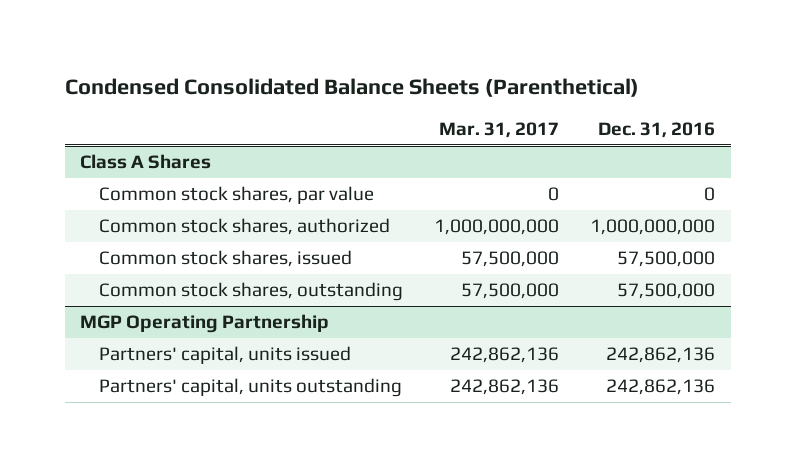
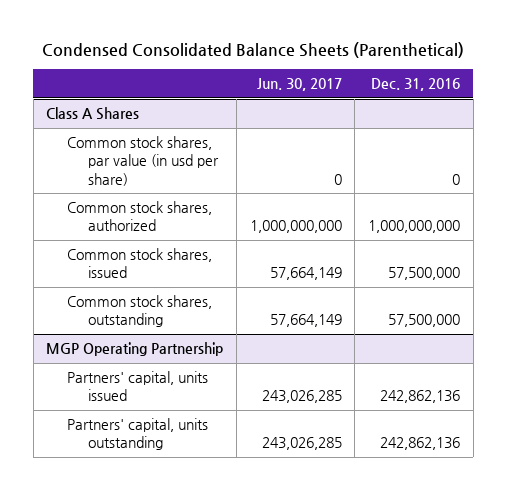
[438,121,559,138] Mar. 31, 2017 -> none
none -> [256,78,342,92] Jun. 30, 2017
[98,186,374,205] Common stock shares, par value -> [67,136,220,186] Common stock shares, par value (in usd per share)

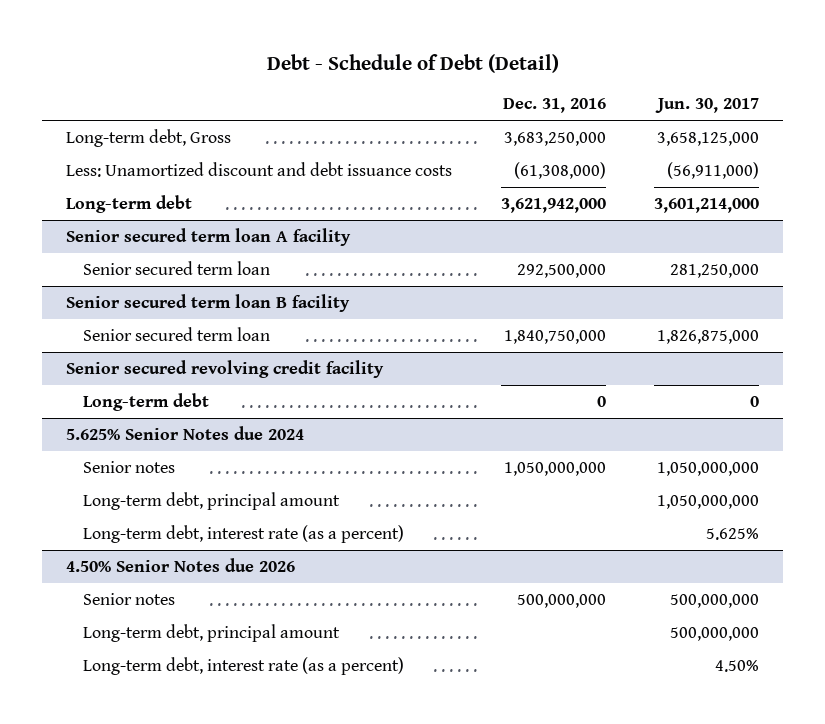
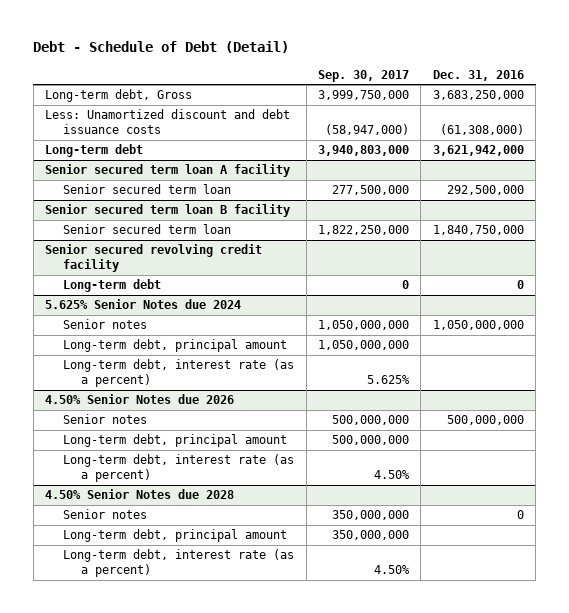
[654,98,759,114] Jun. 30, 2017 -> none
none -> [317,69,409,82] Sep. 30, 2017
none -> [45,489,235,500] 4.50% Senior Notes due 2028
none -> [63,509,148,520] Senior notes
none -> [63,529,288,543] Long-term debt, principal amount
none -> [63,549,295,578] Long-term debt, interest rate (as a percent)

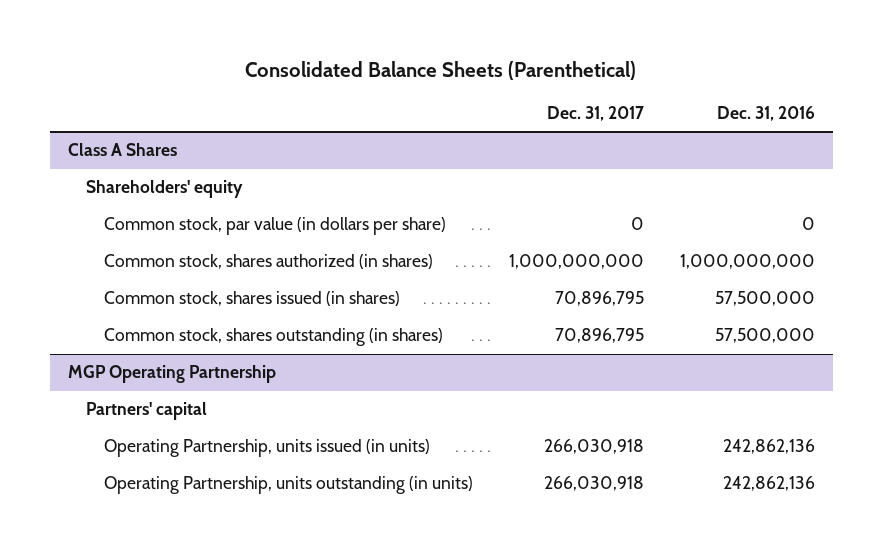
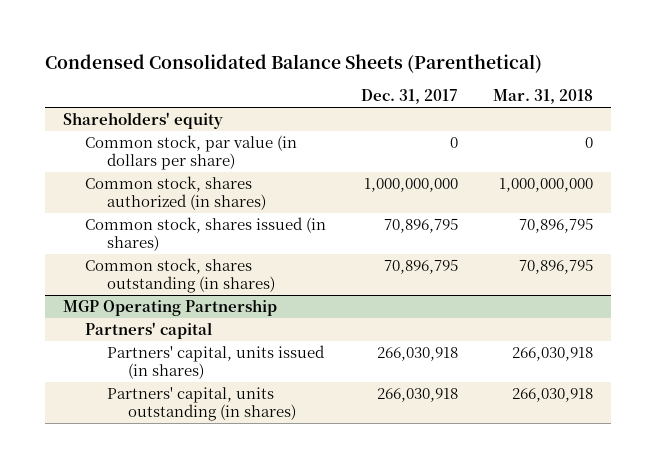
[245,61,637,81] Consolidated Balance Sheets (Parenthetical) -> [45,54,543,74] Condensed Consolidated Balance Sheets (Parenthetical)
[716,106,815,122] Dec. 31, 2016 -> none
none -> [493,89,594,105] Mar. 31, 2018
[67,143,177,157] Class A Shares -> none
[104,439,431,458] Operating Partnership, units issued (in units) -> [106,344,325,380] Partners' capital, units issued (in shares)
[104,476,474,495] Operating Partnership, units outstanding (in units) -> [106,386,297,422] Partners' capital, units outstanding (in shares)

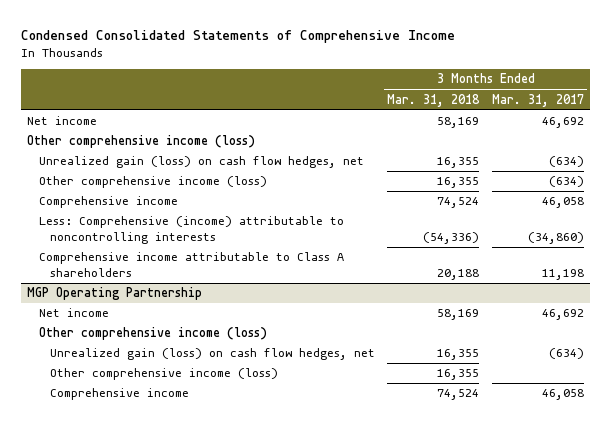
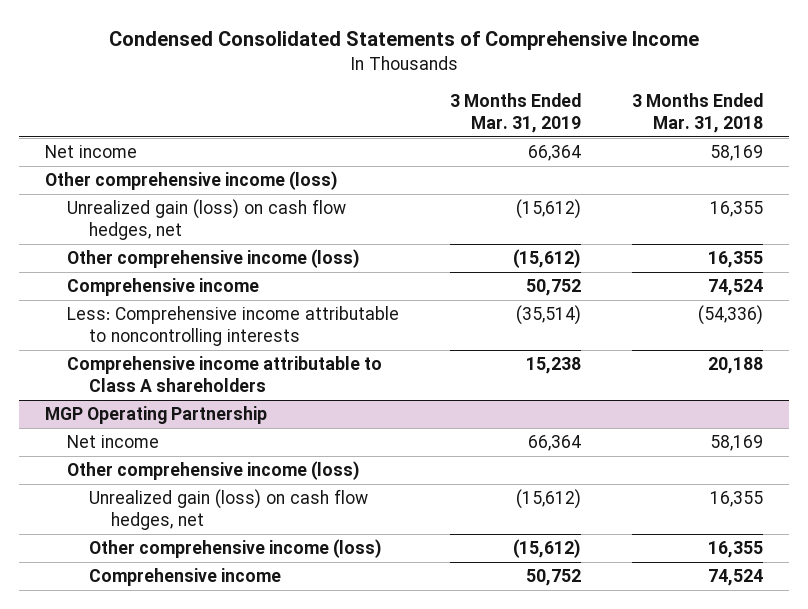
[491,93,584,107] Mar. 31, 2017 -> none
none -> [450,93,582,134] 3 Months Ended Mar. 31, 2019
[38,216,344,245] Less: Comprehensive (income) attributable to noncontrolling interests -> [66,306,399,347] Less: Comprehensive income attributable to noncontrolling interests

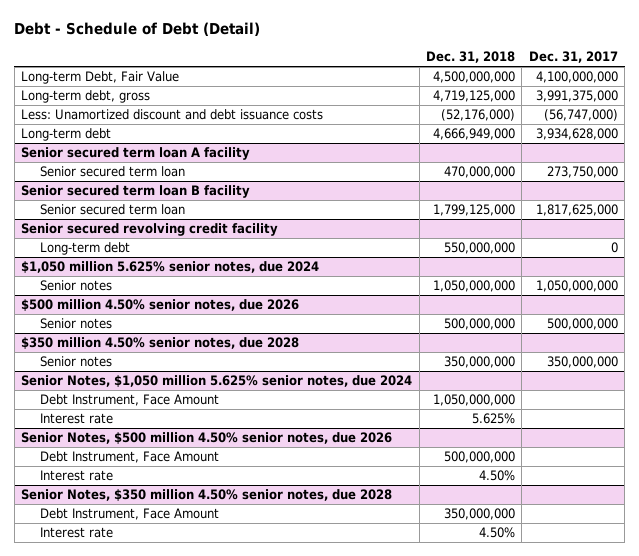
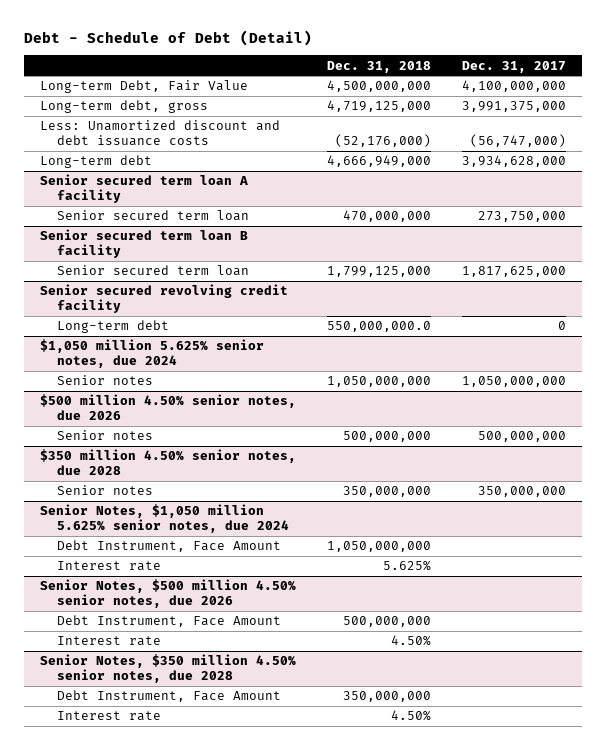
[444,242,516,255] 550,000,000 -> [327,321,432,333] 550,000,000.0

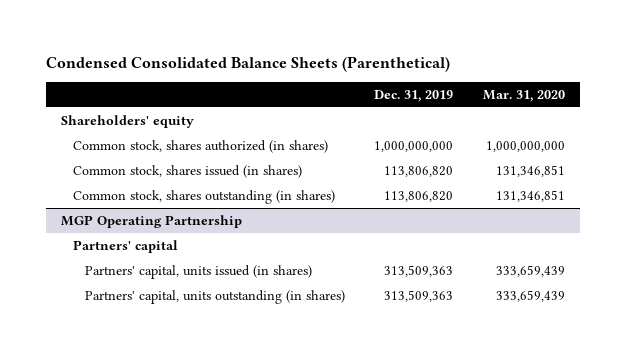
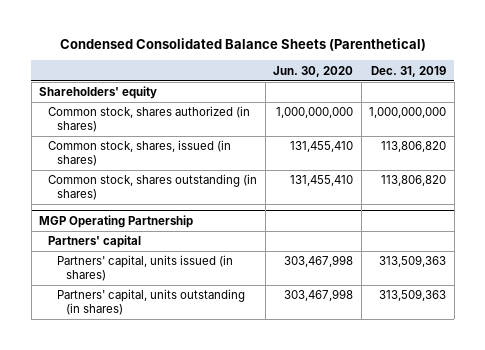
[483,89,566,102] Mar. 31, 2020 -> none
none -> [273,65,354,77] Jun. 30, 2020
[72,164,302,178] Common stock, shares issued (in shares) -> [48,140,232,166] Common stock, shares, issued (in shares)

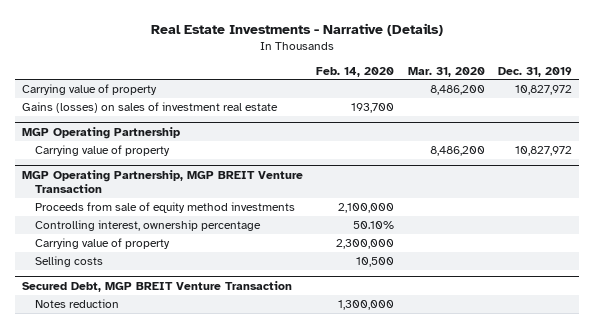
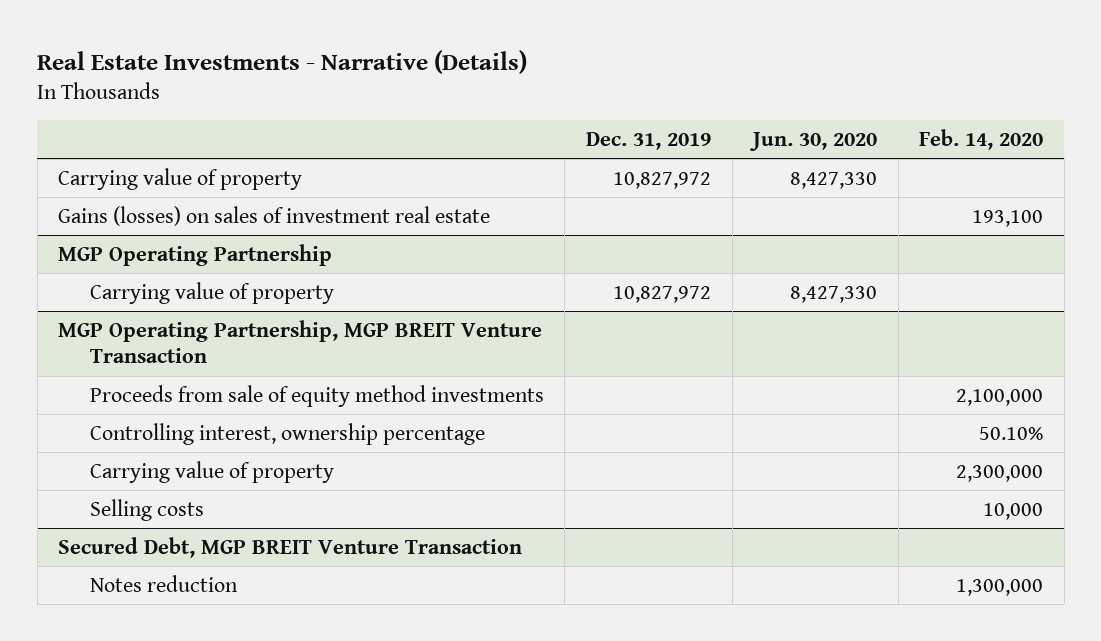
[407,66,485,77] Mar. 31, 2020 -> none
none -> [749,131,878,151] Jun. 30, 2020
[351,102,395,113] 193,700 -> [972,209,1044,227] 193,100
[356,256,395,267] 10,500 -> [983,502,1044,520] 10,000

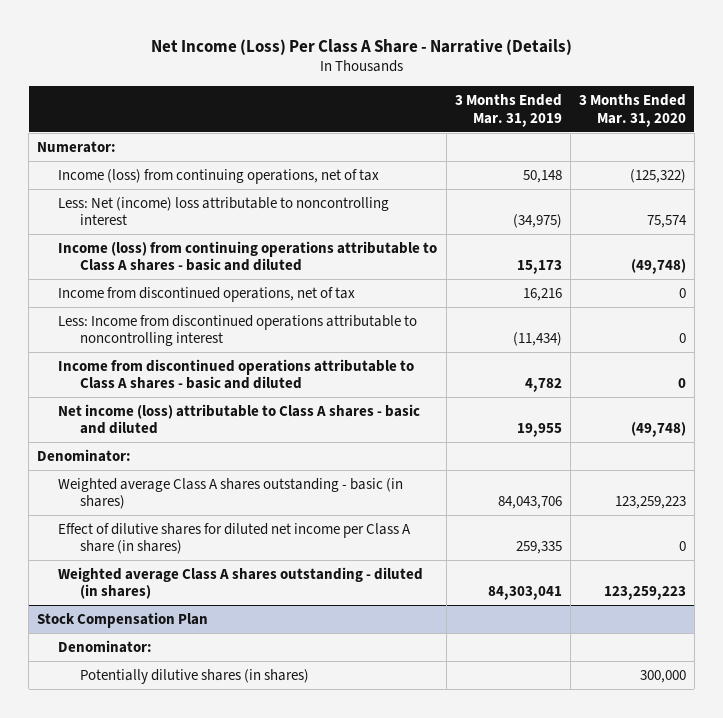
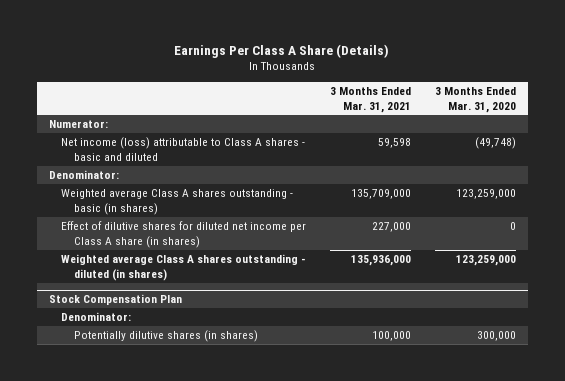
[150,38,572,55] Net Income (Loss) Per Class A Share - Narrative (Details) -> [174,43,390,58] Earnings Per Class A Share (Details)
[454,94,562,127] 3 Months Ended Mar. 31, 2019 -> none
none -> [330,87,412,113] 3 Months Ended Mar. 31, 2021
[58,168,380,184] Income (loss) from continuing operations, net of tax -> none
[58,196,390,226] Less: Net (income) loss attributable to noncontrolling interest -> none
[58,240,438,272] Income (loss) from continuing operations attributable to Class A shares - basic and diluted -> none
[58,286,356,302] Income from discontinued operations, net of tax -> none
[58,314,418,347] Less: Income from discontinued operations attributable to noncontrolling interest -> none
[58,358,415,390] Income from discontinued operations attributable to Class A shares - basic and diluted -> none
[614,496,686,510] 123,259,223 -> [456,189,517,200] 123,259,000
[603,586,686,601] 123,259,223 -> [456,255,517,267] 123,259,000

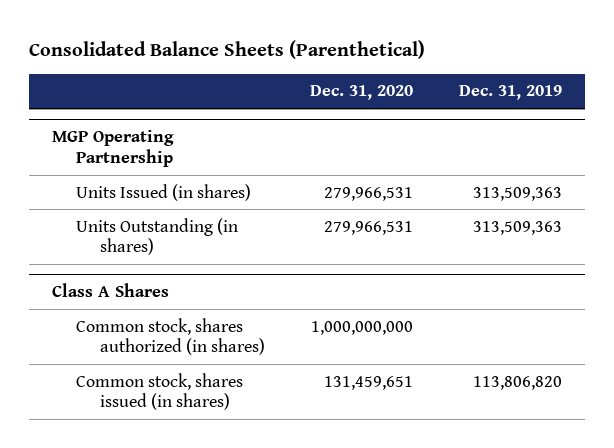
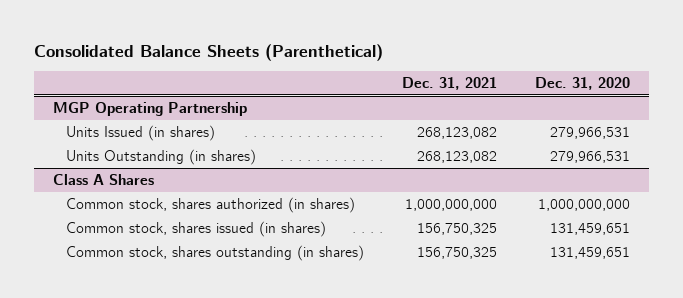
[458,85,562,101] Dec. 31, 2019 -> none
none -> [401,76,497,90] Dec. 31, 2021
none -> [65,244,364,261] Common stock, shares outstanding (in shares)

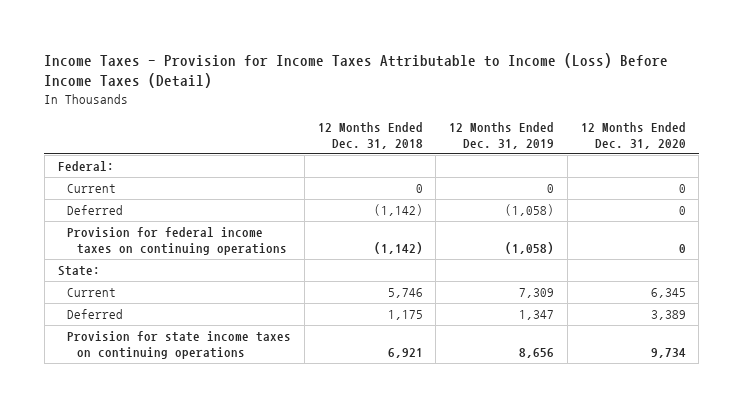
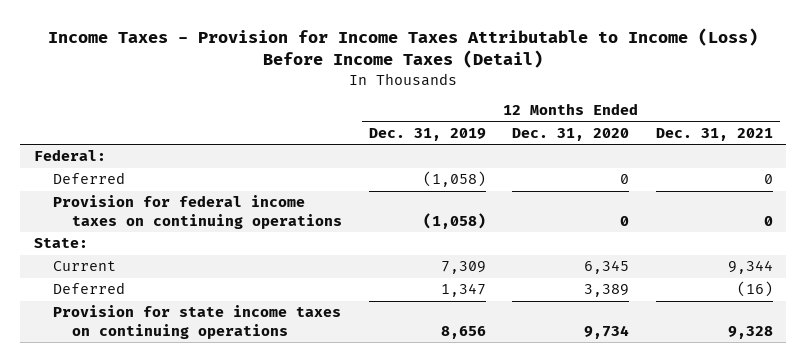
[317,122,423,150] 12 Months Ended Dec. 31, 2018 -> none
none -> [656,128,774,142] Dec. 31, 2021
[67,184,117,194] Current -> none

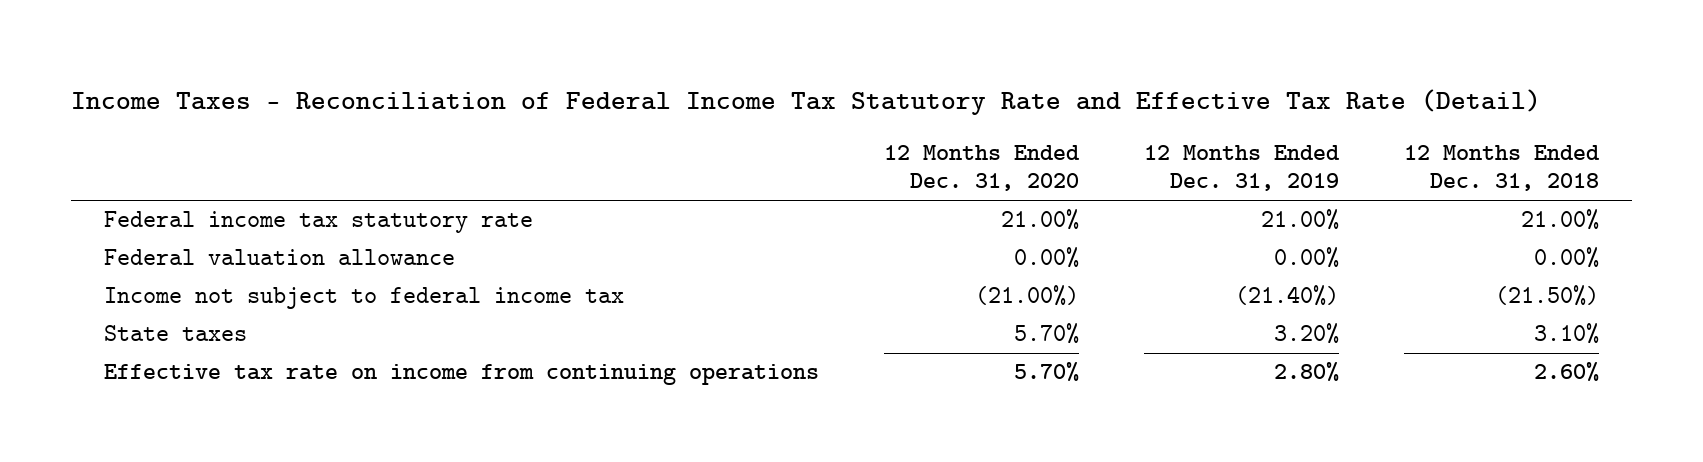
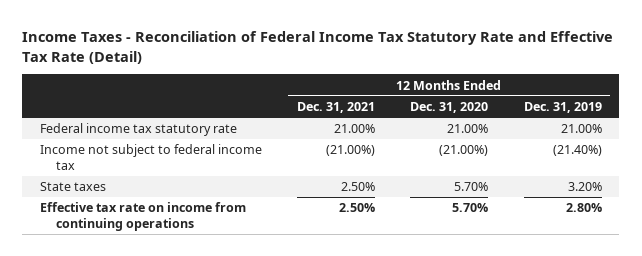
[1404,144,1601,192] 12 Months Ended Dec. 31, 2018 -> none
none -> [297,102,376,114] Dec. 31, 2021
[103,249,455,266] Federal valuation allowance -> none

